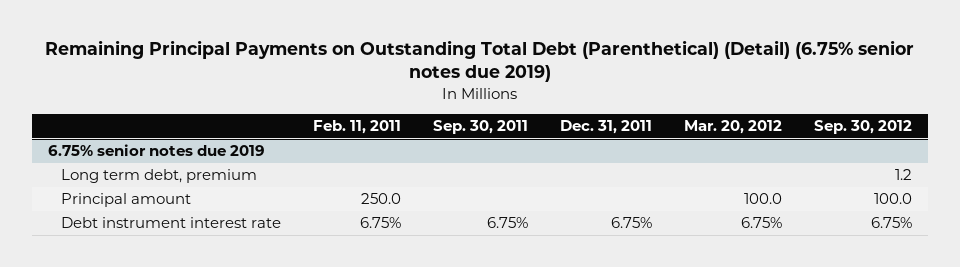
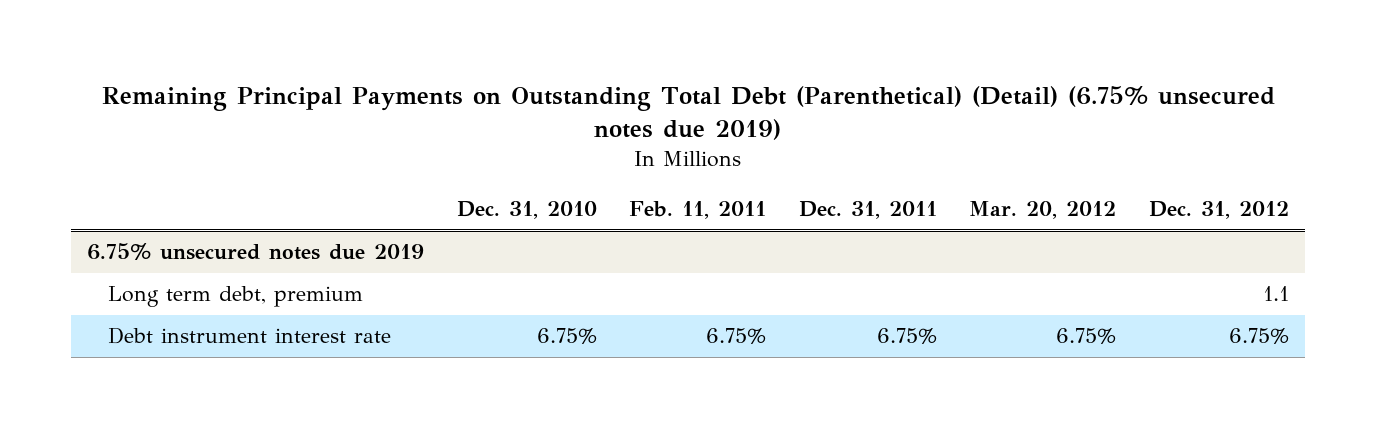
[44,39,914,83] Remaining Principal Payments on Outstanding Total Debt (Parenthetical) (Detail) (6.75% senior notes due 2019) -> [101,86,1275,141] Remaining Principal Payments on Outstanding Total Debt (Parenthetical) (Detail) (6.75% unsecured notes due 2019)
[433,120,529,135] Sep. 30, 2011 -> none
[814,120,913,135] Sep. 30, 2012 -> none
none -> [456,201,597,220] Dec. 31, 2010
none -> [1148,201,1289,220] Dec. 31, 2012
[47,144,265,157] 6.75% senior notes due 2019 -> [87,243,425,261] 6.75% unsecured notes due 2019
[61,193,192,208] Principal amount -> none

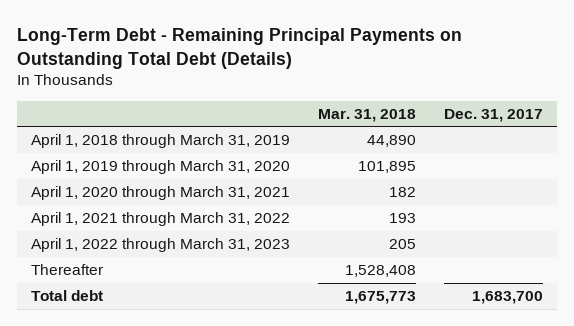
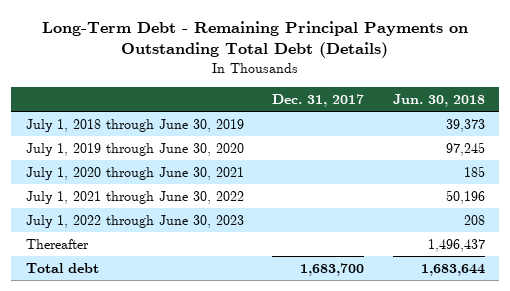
[317,108,416,122] Mar. 31, 2018 -> none
none -> [392,93,485,107] Jun. 30, 2018
[30,134,290,149] April 1, 2018 through March 31, 2019 -> [25,118,244,132] July 1, 2018 through June 30, 2019
[30,160,290,175] April 1, 2019 through March 31, 2020 -> [25,142,244,156] July 1, 2019 through June 30, 2020
[30,186,290,201] April 1, 2020 through March 31, 2021 -> [25,166,244,180] July 1, 2020 through June 30, 2021
[30,212,290,227] April 1, 2021 through March 31, 2022 -> [25,190,244,204] July 1, 2021 through June 30, 2022
[30,238,290,253] April 1, 2022 through March 31, 2023 -> [25,214,244,228] July 1, 2022 through June 30, 2023

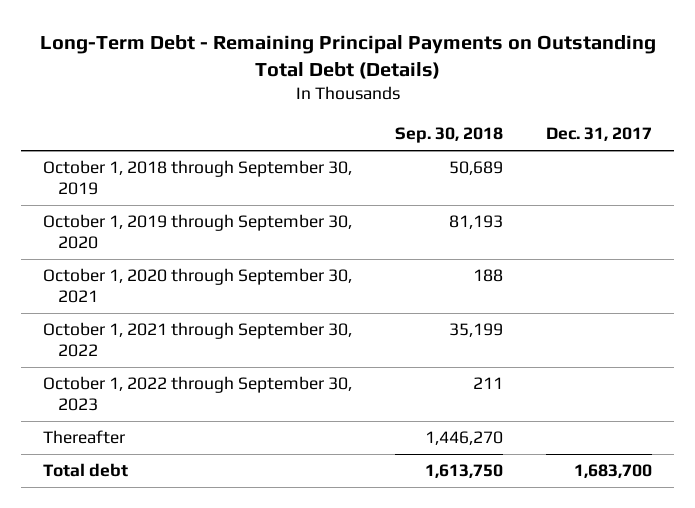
[392,93,485,107] Jun. 30, 2018 -> none
none -> [395,127,504,144] Sep. 30, 2018
[25,118,244,132] July 1, 2018 through June 30, 2019 -> [42,160,352,196] October 1, 2018 through September 30, 2019
[25,142,244,156] July 1, 2019 through June 30, 2020 -> [42,214,352,250] October 1, 2019 through September 30, 2020
[25,166,244,180] July 1, 2020 through June 30, 2021 -> [42,268,352,304] October 1, 2020 through September 30, 2021
[25,190,244,204] July 1, 2021 through June 30, 2022 -> [42,322,352,358] October 1, 2021 through September 30, 2022
[25,214,244,228] July 1, 2022 through June 30, 2023 -> [42,376,352,412] October 1, 2022 through September 30, 2023

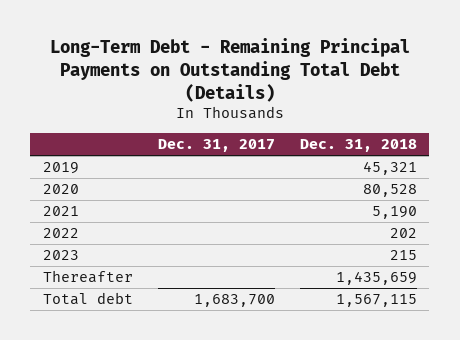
[395,127,504,144] Sep. 30, 2018 -> none
none -> [299,139,417,153] Dec. 31, 2018
[42,160,352,196] October 1, 2018 through September 30, 2019 -> [42,162,79,175] 2019
[42,214,352,250] October 1, 2019 through September 30, 2020 -> [42,184,79,195] 2020
[42,268,352,304] October 1, 2020 through September 30, 2021 -> [42,206,79,217] 2021
[42,322,352,358] October 1, 2021 through September 30, 2022 -> [42,228,79,239] 2022
[42,376,352,412] October 1, 2022 through September 30, 2023 -> [42,250,79,261] 2023

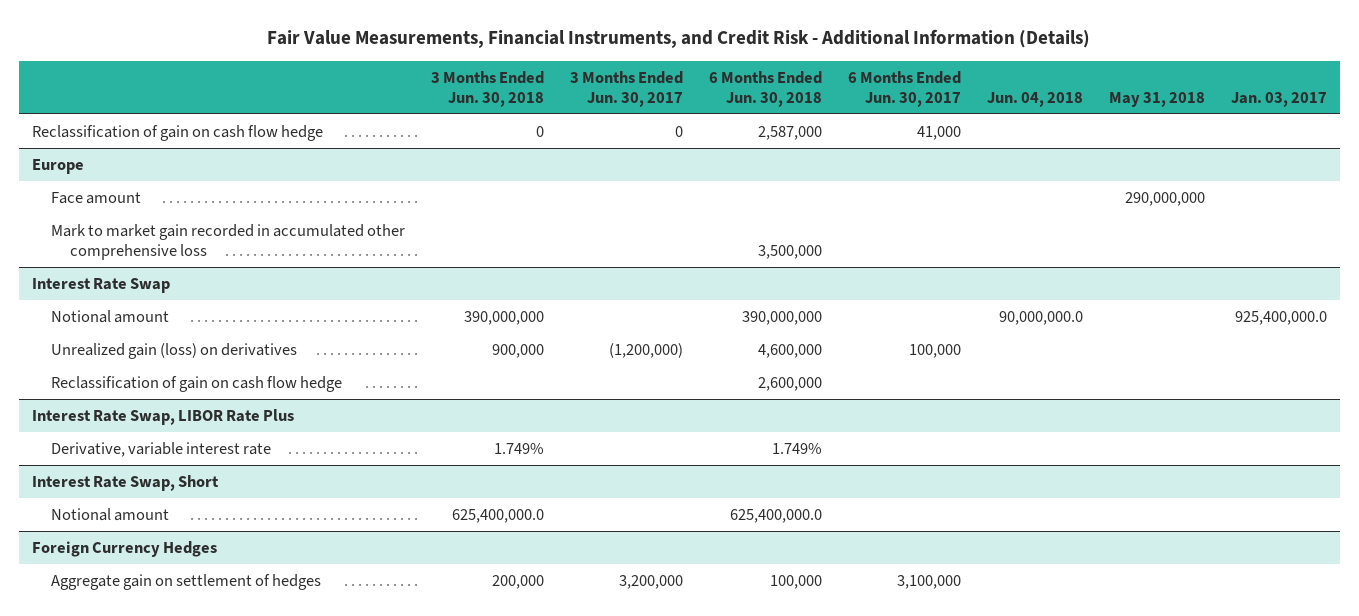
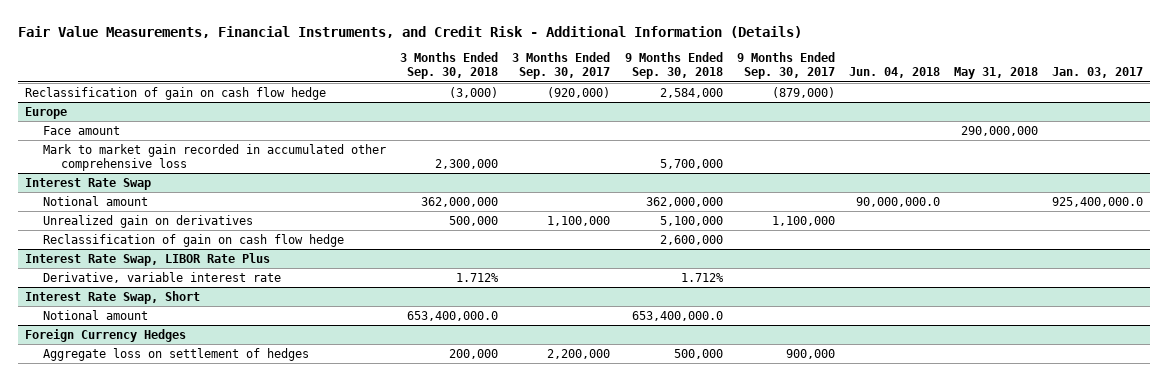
[430,70,544,108] 3 Months Ended Jun. 30, 2018 -> none
[569,70,683,108] 3 Months Ended Jun. 30, 2017 -> none
[708,70,822,108] 6 Months Ended Jun. 30, 2018 -> none
[848,70,962,108] 6 Months Ended Jun. 30, 2017 -> none
none -> [400,52,499,80] 3 Months Ended Sep. 30, 2018
none -> [512,52,611,80] 3 Months Ended Sep. 30, 2017
none -> [624,52,723,80] 9 Months Ended Sep. 30, 2018
none -> [736,52,835,80] 9 Months Ended Sep. 30, 2017
[50,342,297,359] Unrealized gain (loss) on derivatives -> [43,214,254,228] Unrealized gain on derivatives
[50,573,321,590] Aggregate gain on settlement of hedges -> [43,347,310,361] Aggregate loss on settlement of hedges

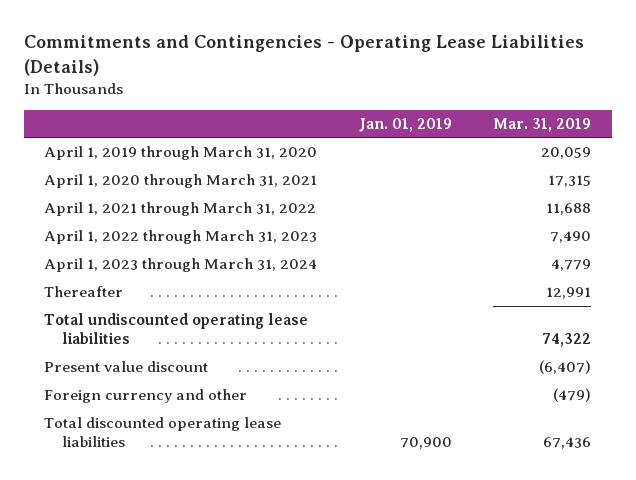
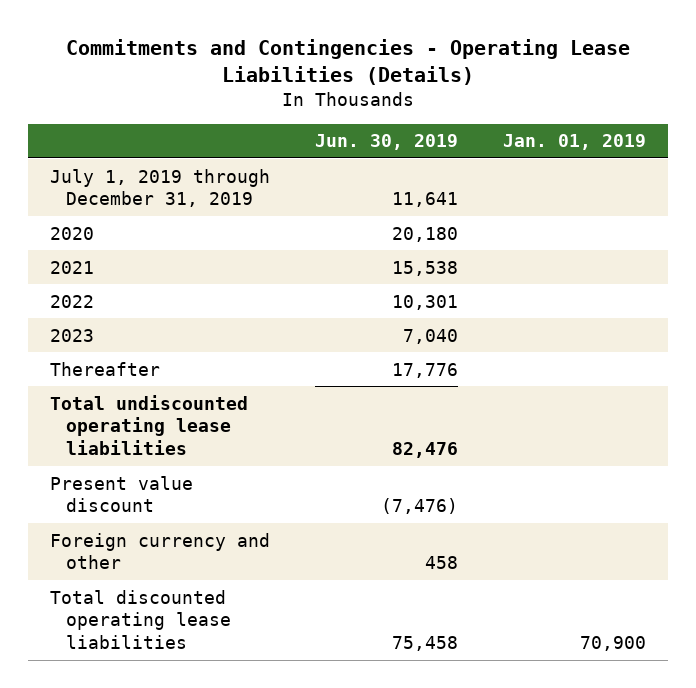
[493,117,592,132] Mar. 31, 2019 -> none
none -> [315,134,459,151] Jun. 30, 2019
[44,146,318,161] April 1, 2019 through March 31, 2020 -> [50,168,271,208] July 1, 2019 through December 31, 2019
[44,174,318,189] April 1, 2020 through March 31, 2021 -> [50,226,95,240] 2020
[44,202,317,217] April 1, 2021 through March 31, 2022 -> [50,260,95,274] 2021
[44,230,318,245] April 1, 2022 through March 31, 2023 -> [50,294,95,308] 2022
[44,258,318,273] April 1, 2023 through March 31, 2024 -> [50,328,95,342] 2023

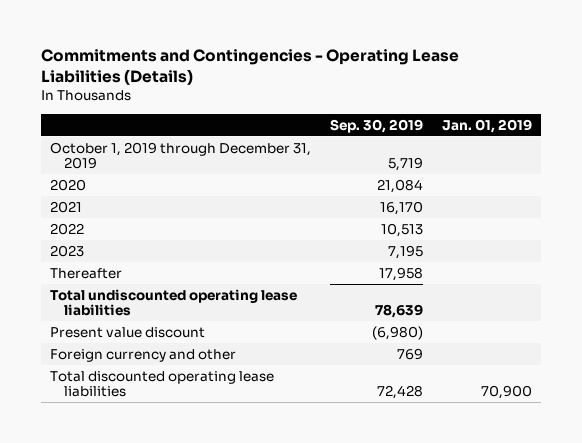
[315,134,459,151] Jun. 30, 2019 -> none
none -> [330,118,424,133] Sep. 30, 2019
[50,168,271,208] July 1, 2019 through December 31, 2019 -> [50,141,312,170] October 1, 2019 through December 31, 2019

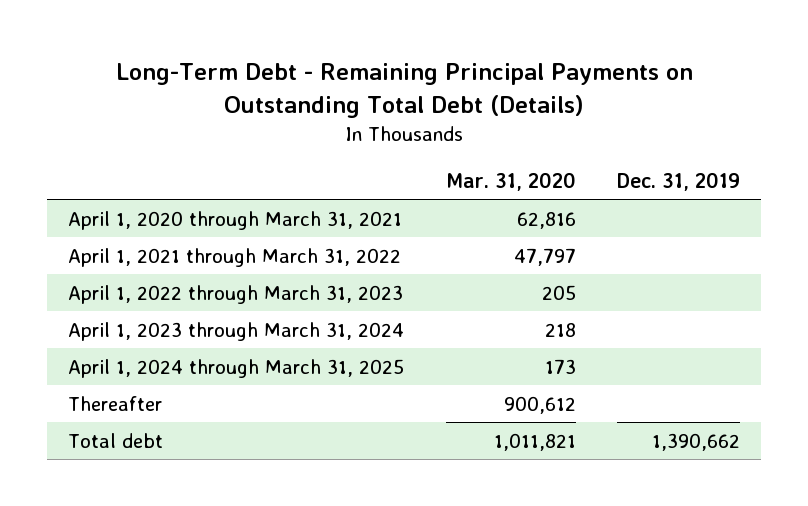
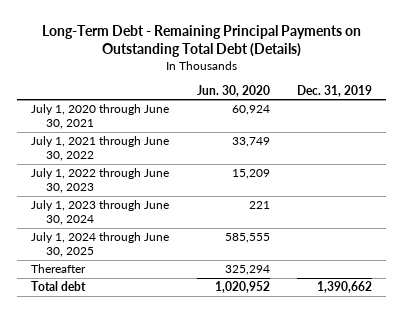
[445,172,576,192] Mar. 31, 2020 -> none
none -> [196,84,270,97] Jun. 30, 2020
[67,210,402,230] April 1, 2020 through March 31, 2021 -> [31,104,170,130] July 1, 2020 through June 30, 2021
[67,247,401,267] April 1, 2021 through March 31, 2022 -> [31,136,170,162] July 1, 2021 through June 30, 2022
[67,284,403,304] April 1, 2022 through March 31, 2023 -> [31,168,170,194] July 1, 2022 through June 30, 2023
[67,321,404,341] April 1, 2023 through March 31, 2024 -> [31,200,170,226] July 1, 2023 through June 30, 2024
[67,358,404,378] April 1, 2024 through March 31, 2025 -> [31,232,170,258] July 1, 2024 through June 30, 2025

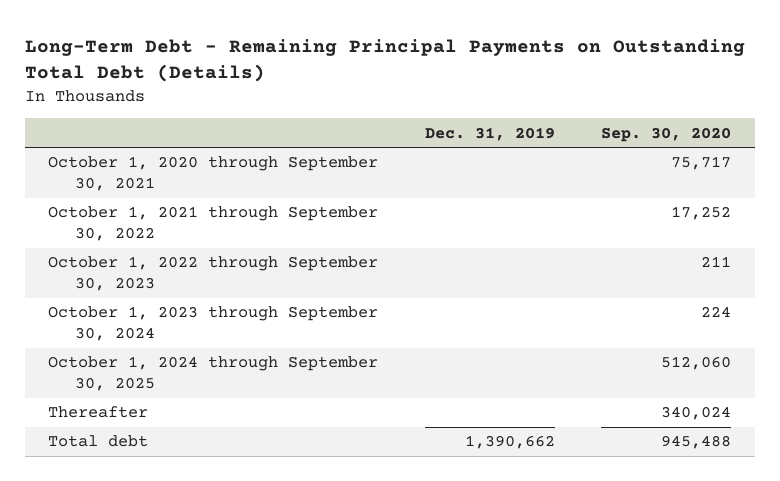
[196,84,270,97] Jun. 30, 2020 -> none
none -> [601,126,732,142] Sep. 30, 2020
[31,104,170,130] July 1, 2020 through June 30, 2021 -> [48,156,379,192] October 1, 2020 through September 30, 2021
[31,136,170,162] July 1, 2021 through June 30, 2022 -> [48,206,379,242] October 1, 2021 through September 30, 2022
[31,168,170,194] July 1, 2022 through June 30, 2023 -> [48,256,379,292] October 1, 2022 through September 30, 2023
[31,200,170,226] July 1, 2023 through June 30, 2024 -> [48,306,379,342] October 1, 2023 through September 30, 2024
[31,232,170,258] July 1, 2024 through June 30, 2025 -> [48,356,379,392] October 1, 2024 through September 30, 2025

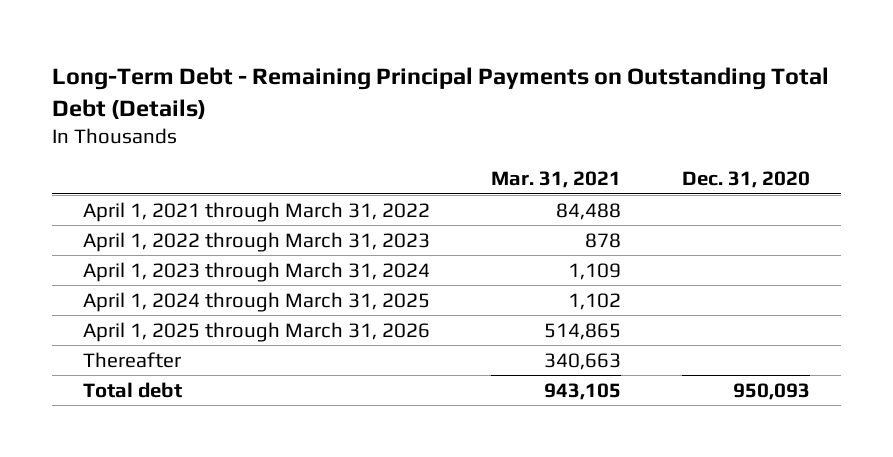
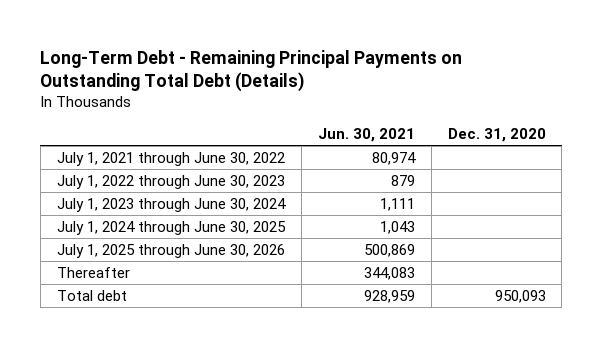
[491,171,622,189] Mar. 31, 2021 -> none
none -> [317,128,415,143] Jun. 30, 2021
[82,201,430,222] April 1, 2021 through March 31, 2022 -> [56,151,285,166] July 1, 2021 through June 30, 2022
[82,231,430,252] April 1, 2022 through March 31, 2023 -> [56,174,285,189] July 1, 2022 through June 30, 2023
[82,261,430,282] April 1, 2023 through March 31, 2024 -> [56,197,286,212] July 1, 2023 through June 30, 2024
[82,291,430,312] April 1, 2024 through March 31, 2025 -> [56,220,286,235] July 1, 2024 through June 30, 2025
[82,321,430,342] April 1, 2025 through March 31, 2026 -> [56,243,285,258] July 1, 2025 through June 30, 2026

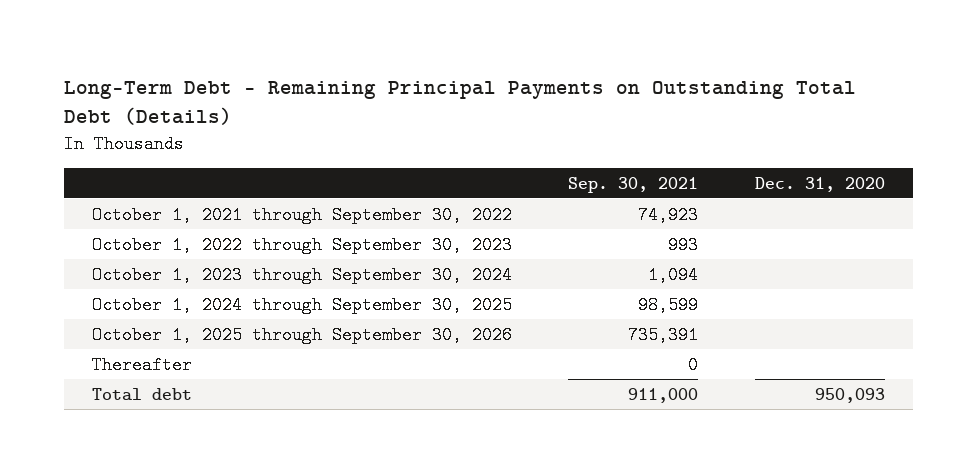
[317,128,415,143] Jun. 30, 2021 -> none
none -> [568,176,699,193] Sep. 30, 2021
[56,151,285,166] July 1, 2021 through June 30, 2022 -> [92,205,513,224] October 1, 2021 through September 30, 2022
[56,174,285,189] July 1, 2022 through June 30, 2023 -> [92,235,513,254] October 1, 2022 through September 30, 2023
[56,197,286,212] July 1, 2023 through June 30, 2024 -> [92,265,513,284] October 1, 2023 through September 30, 2024
[56,220,286,235] July 1, 2024 through June 30, 2025 -> [92,295,513,314] October 1, 2024 through September 30, 2025
[56,243,285,258] July 1, 2025 through June 30, 2026 -> [92,325,513,344] October 1, 2025 through September 30, 2026

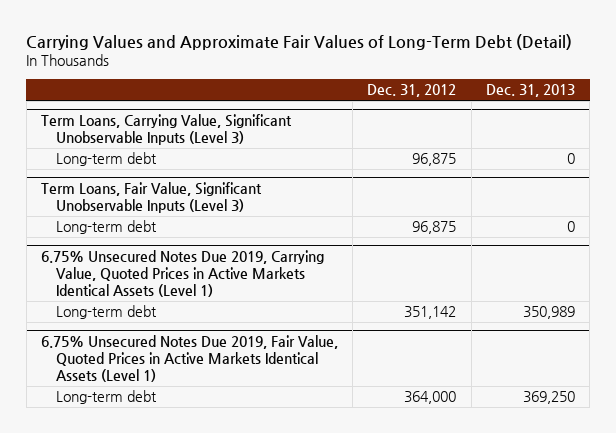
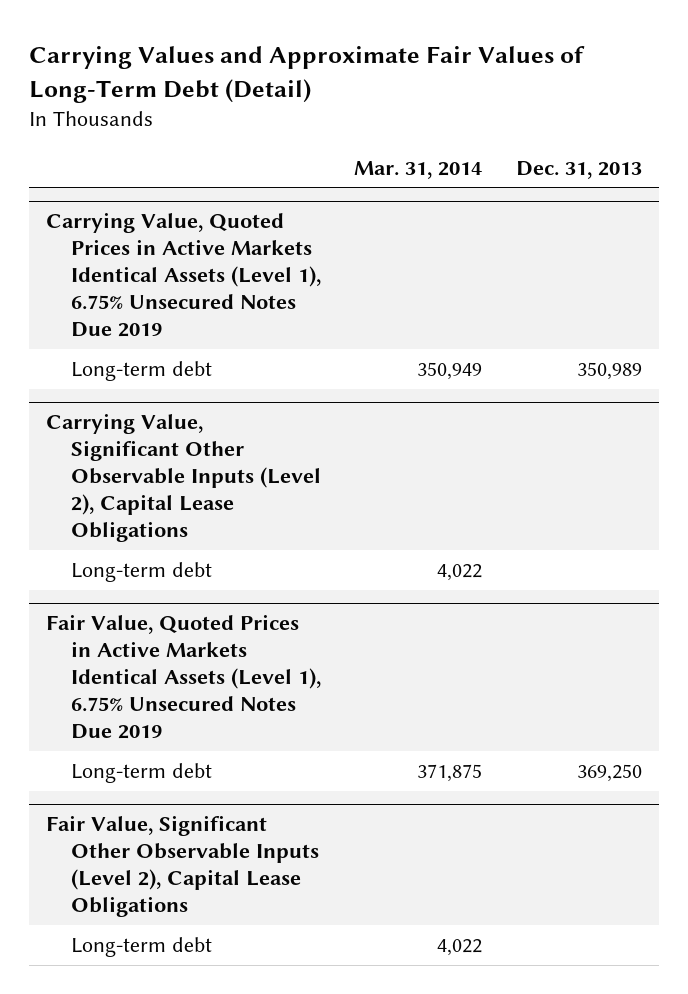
[367,84,457,98] Dec. 31, 2012 -> none
none -> [354,160,483,179] Mar. 31, 2014
[40,113,292,146] Term Loans, Carrying Value, Significant Unobservable Inputs (Level 3) -> none
[56,152,158,167] Long-term debt -> none
[40,181,262,214] Term Loans, Fair Value, Significant Unobservable Inputs (Level 3) -> none
[56,220,158,235] Long-term debt -> none
[40,249,324,298] 6.75% Unsecured Notes Due 2019, Carrying Value, Quoted Prices in Active Markets Identical Assets (Level 1) -> [45,212,321,338] Carrying Value, Quoted Prices in Active Markets Identical Assets (Level 1), 6.75% Unsecured Notes Due 2019
none -> [45,413,321,543] Carrying Value, Significant Other Observable Inputs (Level 2), Capital Lease Obligations
none -> [70,561,212,582] Long-term debt
[40,334,338,383] 6.75% Unsecured Notes Due 2019, Fair Value, Quoted Prices in Active Markets Identical Assets (Level 1) -> [45,614,321,740] Fair Value, Quoted Prices in Active Markets Identical Assets (Level 1), 6.75% Unsecured Notes Due 2019
none -> [45,815,319,918] Fair Value, Significant Other Observable Inputs (Level 2), Capital Lease Obligations
none -> [70,936,212,957] Long-term debt

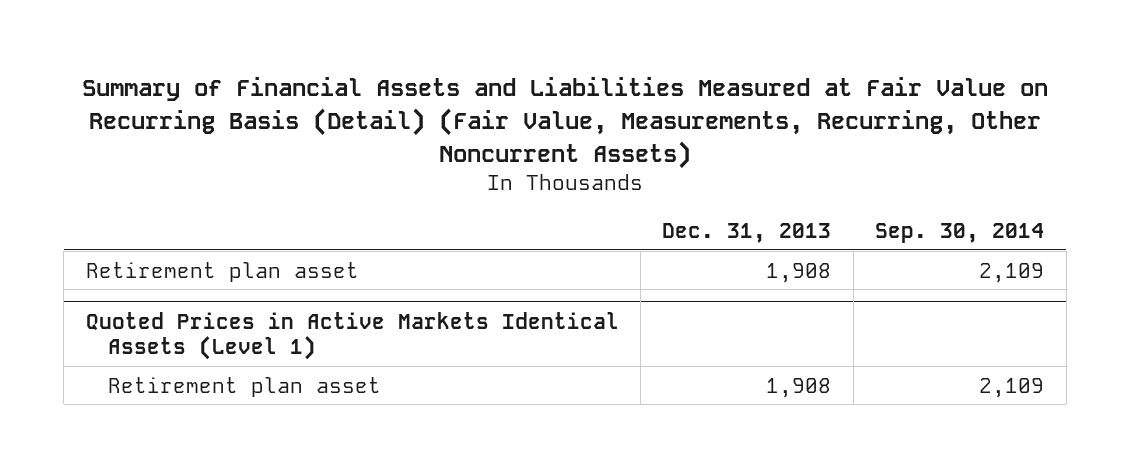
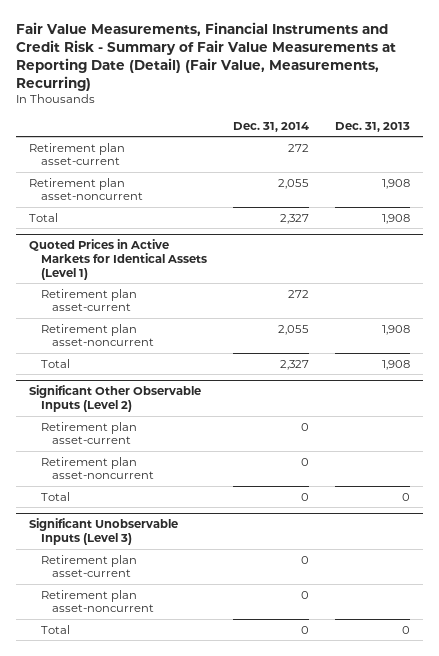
[81,77,1048,169] Summary of Financial Assets and Liabilities Measured at Fair Value on Recurring Basis (Detail) (Fair Value, Measurements, Recurring, Other Noncurrent Assets) -> [15,21,396,91] Fair Value Measurements, Financial Instruments and Credit Risk - Summary of Fair Value Measurements at Reporting Date (Detail) (Fair Value, Measurements, Recurring)
[875,222,1045,243] Sep. 30, 2014 -> none
none -> [232,121,309,132] Dec. 31, 2014
none -> [28,142,125,166] Retirement plan asset-current
[85,261,359,282] Retirement plan asset -> [28,177,143,201] Retirement plan asset-noncurrent
none -> [28,212,58,222] Total
[85,311,619,361] Quoted Prices in Active Markets Identical Assets (Level 1) -> [28,239,207,280] Quoted Prices in Active Markets for Identical Assets (Level 1)
none -> [40,288,137,312] Retirement plan asset-current
[108,376,382,397] Retirement plan asset -> [40,323,155,347] Retirement plan asset-noncurrent
none -> [40,358,70,368] Total
none -> [28,385,201,413] Significant Other Observable Inputs (Level 2)
none -> [40,421,137,445] Retirement plan asset-current
none -> [40,456,155,480] Retirement plan asset-noncurrent
none -> [40,491,70,501] Total
none -> [28,518,178,546] Significant Unobservable Inputs (Level 3)
none -> [40,554,137,578] Retirement plan asset-current
none -> [40,589,155,613] Retirement plan asset-noncurrent
none -> [40,624,70,634] Total

